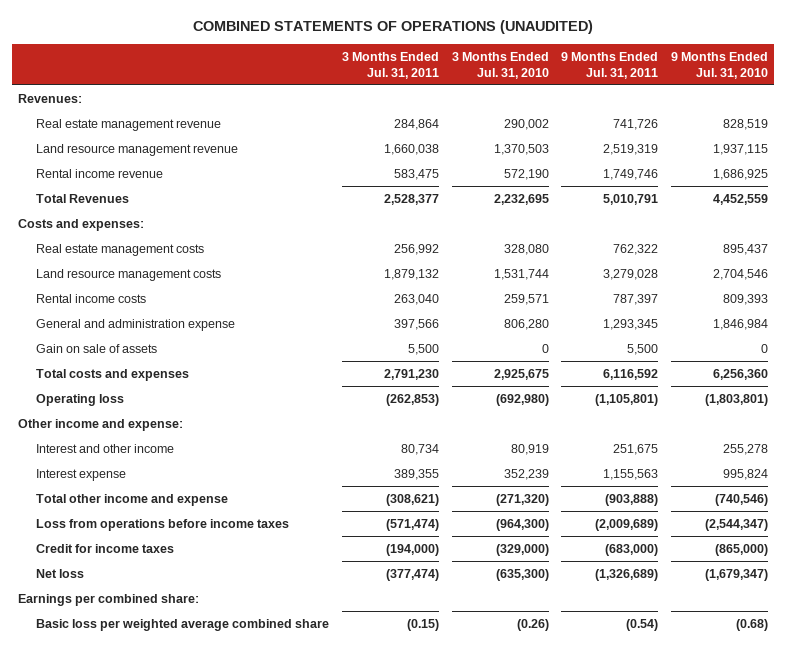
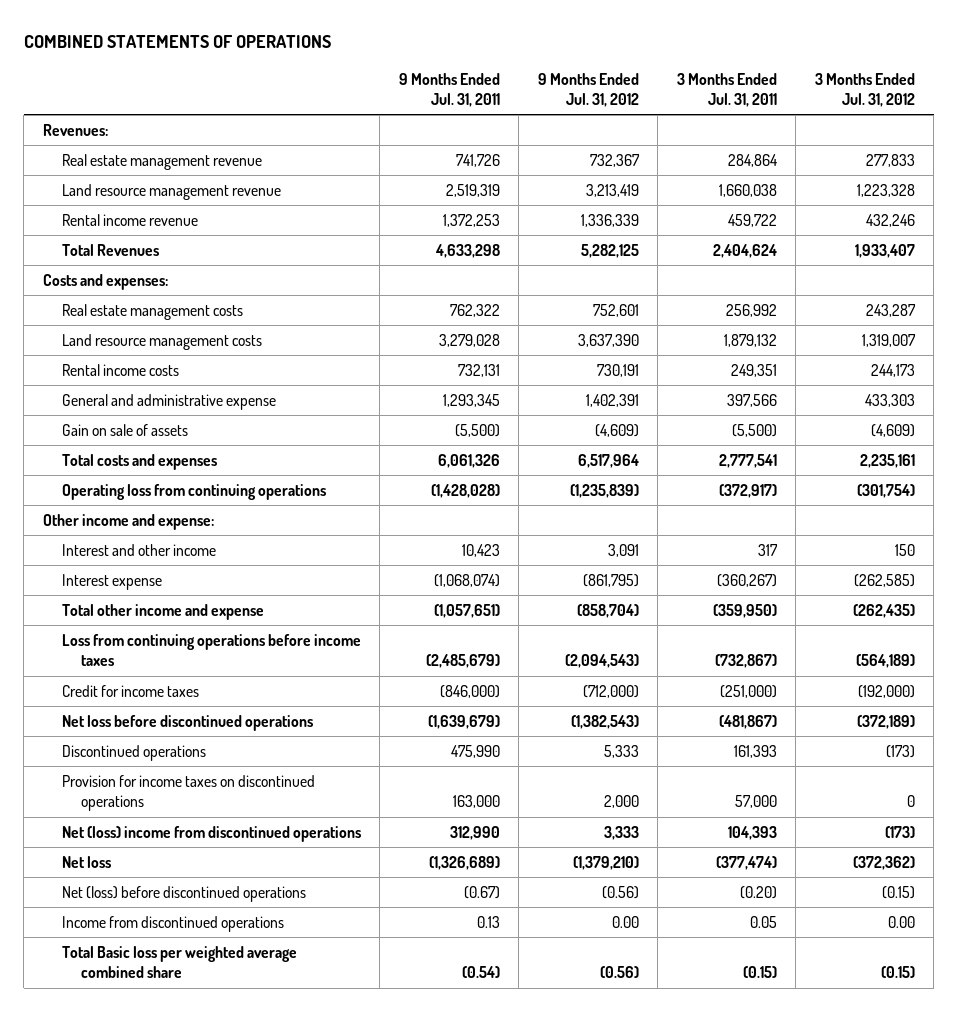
[192,20,593,35] COMBINED STATEMENTS OF OPERATIONS (UNAUDITED) -> [23,35,331,49] COMBINED STATEMENTS OF OPERATIONS
[451,51,549,79] 3 Months Ended Jul. 31, 2010 -> none
[671,51,769,79] 9 Months Ended Jul. 31, 2010 -> none
none -> [537,72,639,107] 9 Months Ended Jul. 31, 2012
none -> [814,72,915,107] 3 Months Ended Jul. 31, 2012
[394,168,440,180] 583,475 -> [727,213,777,227] 459,722
[603,168,659,180] 1,749,746 -> [442,213,500,227] 1,372,253
[384,193,440,205] 2,528,377 -> [712,243,777,258] 2,404,624
[603,193,659,205] 5,010,791 -> [434,243,500,258] 4,633,298
[36,393,125,406] Operating loss -> none
[394,293,440,305] 263,040 -> [730,363,777,377] 249,351
[613,293,659,305] 787,397 -> [457,363,500,377] 732,131
[36,318,236,331] General and administration expense -> [61,393,276,410] General and administrative expense
[408,343,440,355] 5,500 -> [731,423,777,437] (5,500)
[627,343,659,355] 5,500 -> [454,423,500,437] (5,500)
[384,368,440,380] 2,791,230 -> [718,453,777,468] 2,777,541
[603,368,659,380] 6,116,592 -> [437,453,500,468] 6,061,326
none -> [61,483,326,500] Operating loss from continuing operations
[401,443,440,455] 80,734 -> [757,543,778,556] 317
[613,443,659,455] 251,675 -> [461,543,500,557] 10,423
[394,468,440,480] 389,355 -> [716,573,777,587] (360,267)
[603,468,659,480] 1,155,563 -> [433,573,500,587] (1,068,074)
[386,493,440,506] (308,621) -> [712,603,777,618] (359,950)
[605,493,659,506] (903,888) -> [433,603,500,618] (1,057,651)
[36,518,290,531] Loss from operations before income taxes -> [61,633,361,667] Loss from continuing operations before income taxes
[386,518,440,531] (571,474) -> [714,654,777,669] (732,867)
[595,518,659,531] (2,009,689) -> [425,654,500,669] (2,485,679)
[386,543,440,556] (194,000) -> [719,684,777,698] (251,000)
[605,543,659,556] (683,000) -> [439,684,500,698] (846,000)
none -> [61,714,313,731] Net loss before discontinued operations
none -> [61,744,206,761] Discontinued operations
none -> [61,774,315,812] Provision for income taxes on discontinued operations
none -> [61,825,361,842] Net (loss) income from discontinued operations
[17,593,199,606] Earnings per combined share: -> none
none -> [61,885,306,902] Net (loss) before discontinued operations
none -> [61,915,284,932] Income from discontinued operations
[36,618,330,631] Basic loss per weighted average combined share -> [61,945,297,979] Total Basic loss per weighted average combined share

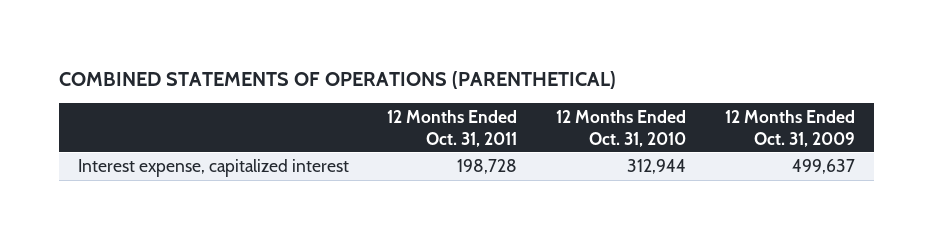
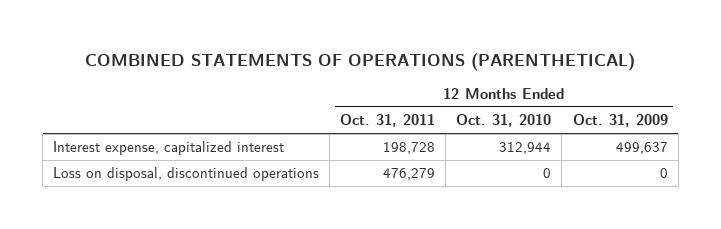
none -> [53,167,320,182] Loss on disposal, discontinued operations

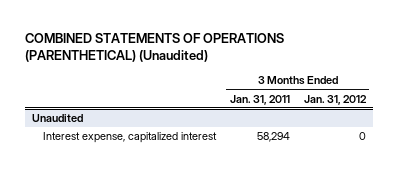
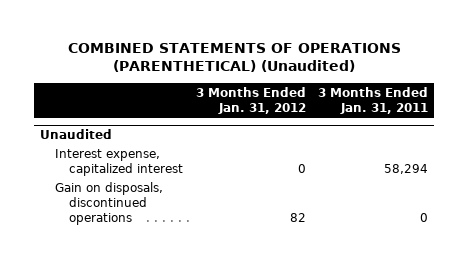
none -> [54,181,163,226] Gain on disposals, discontinued operations

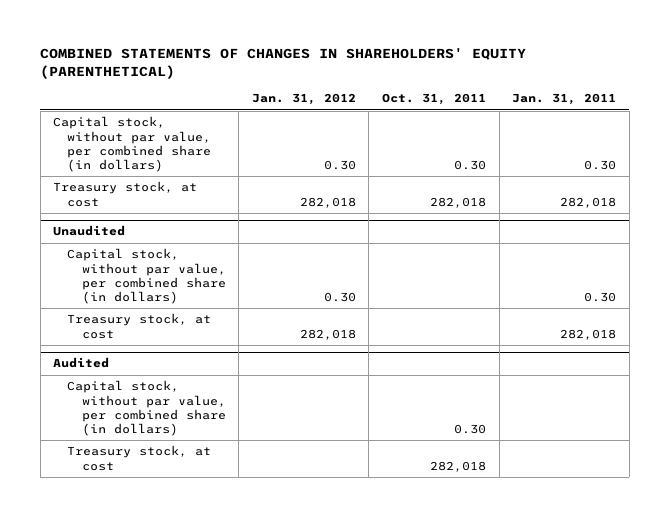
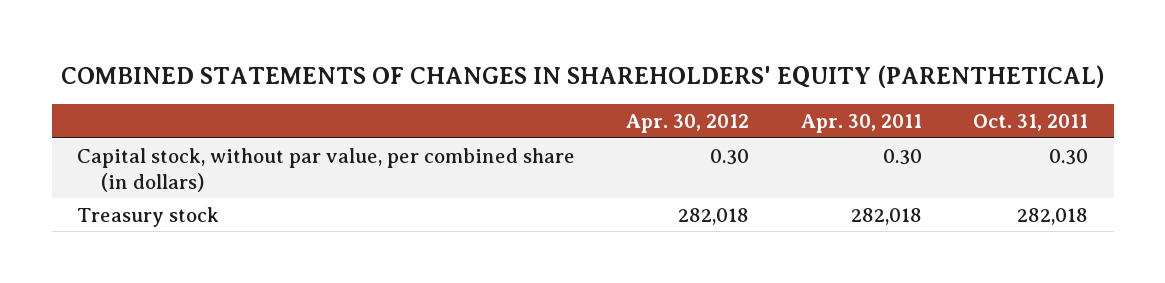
[251,93,356,106] Jan. 31, 2012 -> none
[512,93,617,106] Jan. 31, 2011 -> none
none -> [626,114,750,134] Apr. 30, 2012
none -> [800,114,922,134] Apr. 30, 2011
[53,225,126,237] Unaudited -> none
[67,248,226,305] Capital stock, without par value, per combined share (in dollars) -> none
[67,313,212,339] Treasury stock, at cost -> none
[53,357,110,369] Audited -> none
[67,380,226,437] Capital stock, without par value, per combined share (in dollars) -> none
[67,445,212,471] Treasury stock, at cost -> none
[53,181,198,207] Treasury stock, at cost -> [77,206,220,227] Treasury stock

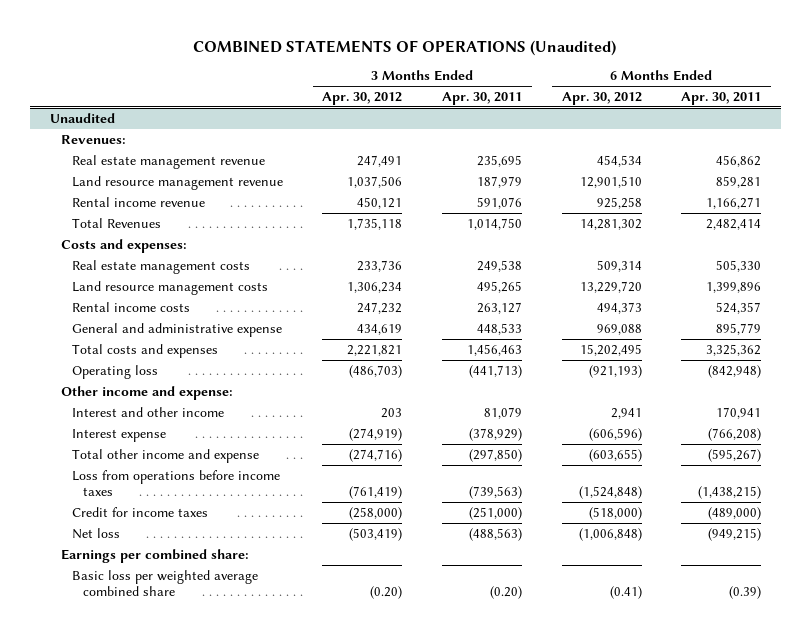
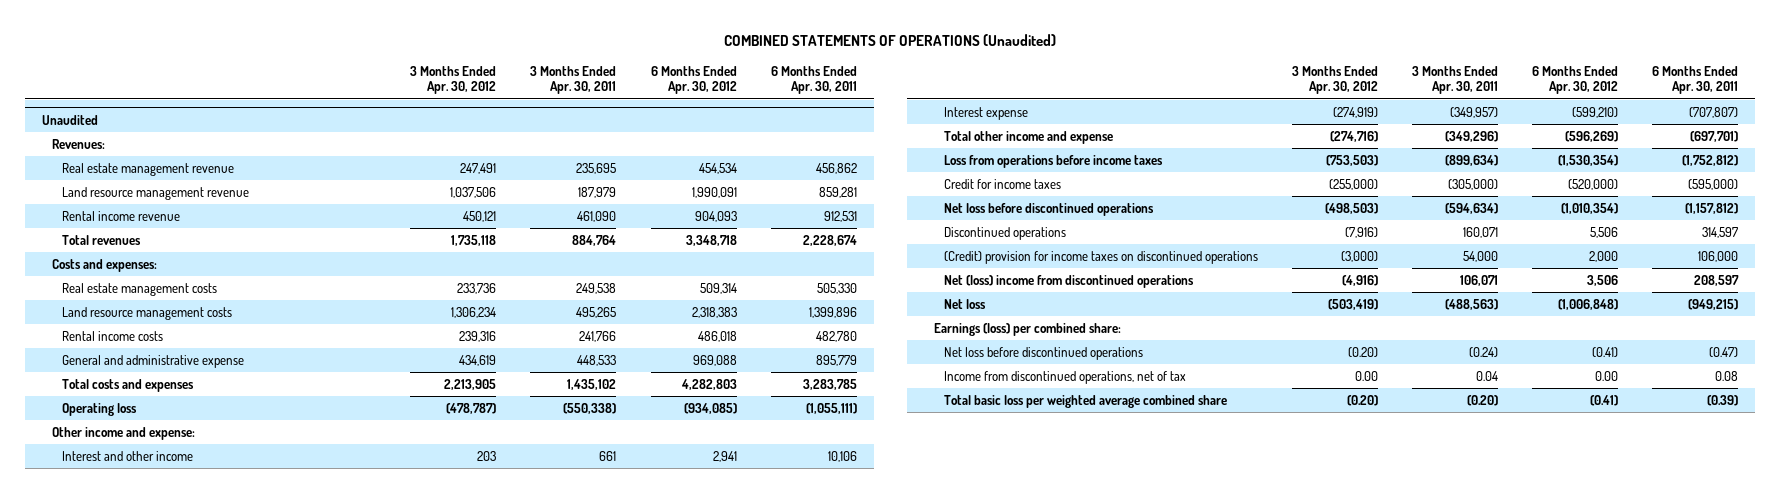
[579,175,642,188] 12,901,510 -> [691,187,737,199] 1,990,091
[477,196,523,209] 591,076 -> [577,211,617,223] 461,090
[596,196,642,209] 925,258 -> [694,211,737,223] 904,093
[706,196,762,209] 1,166,271 -> [823,211,857,223] 912,531
[71,217,161,228] Total Revenues -> [62,235,142,246] Total revenues
[467,217,523,230] 1,014,750 -> [572,235,617,247] 884,764
[579,218,642,230] 14,281,302 -> [685,235,737,247] 3,348,718
[706,218,762,230] 2,482,414 -> [802,235,857,247] 2,228,674
[579,280,642,293] 13,229,720 -> [691,307,737,319] 2,318,383
[357,301,403,314] 247,232 -> [459,331,497,343] 239,316
[477,301,523,314] 263,127 -> [579,331,617,343] 241,766
[596,301,642,314] 494,373 -> [697,331,737,343] 486,018
[716,301,762,314] 524,357 -> [815,331,857,343] 482,780
[347,344,403,356] 2,221,821 -> [444,379,497,391] 2,213,905
[467,343,523,356] 1,456,463 -> [567,379,617,391] 1,435,102
[579,343,642,356] 15,202,495 -> [680,379,737,391] 4,282,803
[706,343,762,356] 3,325,362 -> [802,379,857,391] 3,283,785
[349,364,403,378] (486,703) -> [446,403,497,415] (478,787)
[469,364,523,378] (441,713) -> [563,403,617,415] (550,338)
[588,364,642,378] (921,193) -> [683,403,737,415] (934,085)
[708,364,762,378] (842,948) -> [805,403,857,415] (1,055,111)
[484,406,523,419] 81,079 -> [599,451,617,462] 661
[716,406,762,419] 170,941 -> [827,451,857,463] 10,106
[469,427,523,441] (378,929) -> [1449,107,1498,119] (349,957)
[588,427,642,441] (606,596) -> [1571,107,1618,119] (599,210)
[708,427,762,441] (766,208) -> [1689,107,1739,119] (707,807)
[469,448,523,462] (297,850) -> [1444,131,1498,143] (349,296)
[588,448,642,462] (603,655) -> [1564,131,1618,143] (596,269)
[708,448,762,462] (595,267) -> [1690,131,1739,143] (697,701)
[349,486,403,500] (761,419) -> [1325,155,1378,167] (753,503)
[469,486,523,500] (739,563) -> [1444,155,1498,167] (899,634)
[578,486,642,500] (1,524,848) -> [1557,155,1618,167] (1,530,354)
[698,486,762,500] (1,438,215) -> [1682,155,1739,167] (1,752,812)
[349,506,403,520] (258,000) -> [1328,179,1378,191] (255,000)
[469,506,523,520] (251,000) -> [1447,179,1498,191] (305,000)
[588,506,642,520] (518,000) -> [1567,179,1618,191] (520,000)
[708,506,762,520] (489,000) -> [1688,179,1739,191] (595,000)
none -> [943,203,1154,217] Net loss before discontinued operations
none -> [943,227,1066,241] Discontinued operations
none -> [943,251,1258,265] (Credit) provision for income taxes on discontinued operations
none -> [943,275,1194,289] Net (loss) income from discontinued operations
[60,548,249,563] Earnings per combined share: -> [933,323,1121,337] Earnings (loss) per combined share:
none -> [943,347,1143,361] Net loss before discontinued operations
none -> [943,371,1186,385] Income from discontinued operations, net of tax
[71,569,258,597] Basic loss per weighted average combined share -> [943,395,1227,409] Total basic loss per weighted average combined share

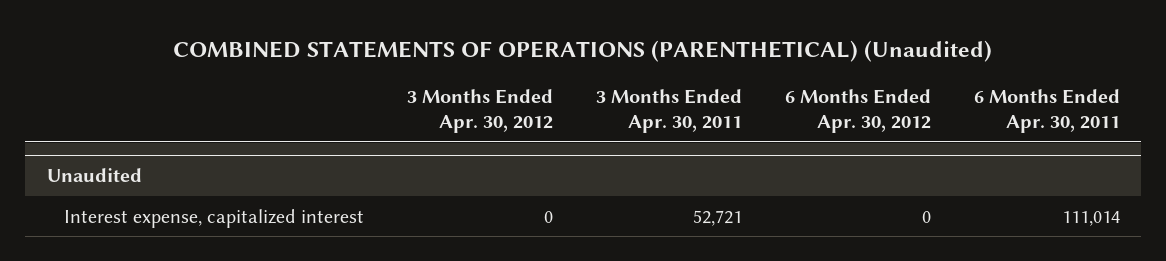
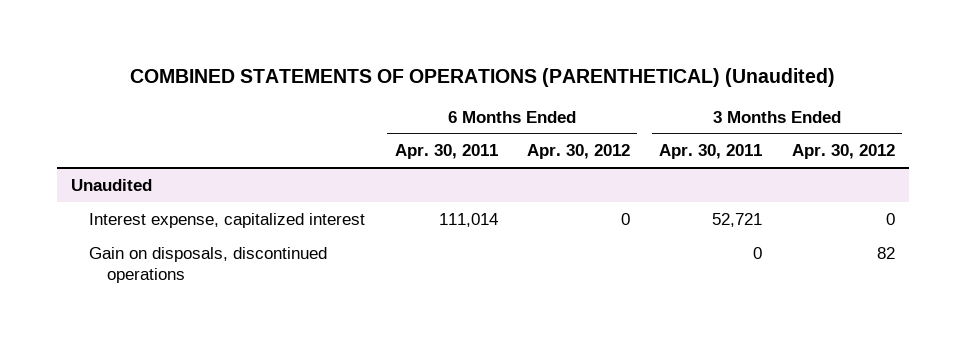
none -> [89,246,328,284] Gain on disposals, discontinued operations

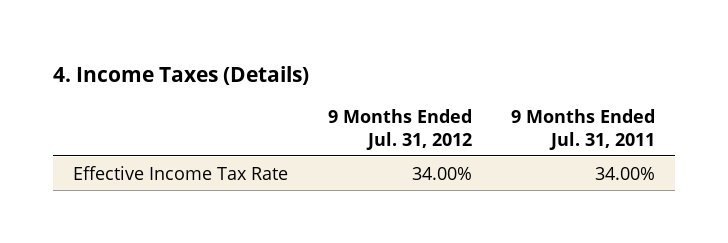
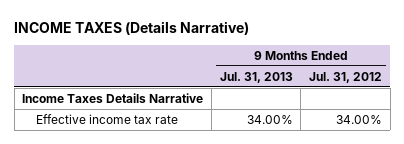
[53,65,310,85] 4. Income Taxes (Details) -> [14,20,250,35] INCOME TAXES (Details Narrative)
[510,108,655,150] 9 Months Ended Jul. 31, 2011 -> none
none -> [219,71,293,83] Jul. 31, 2013
none -> [22,92,204,103] Income Taxes Details Narrative
[73,165,289,180] Effective Income Tax Rate -> [35,113,178,124] Effective income tax rate

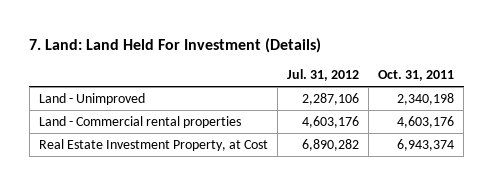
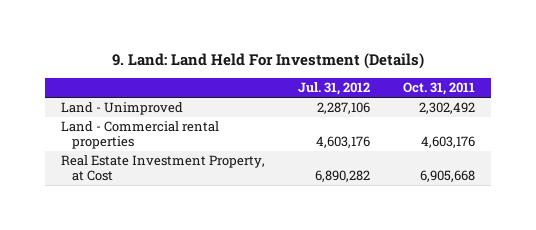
[29,37,322,53] 7. Land: Land Held For Investment (Details) -> [111,52,424,69] 9. Land: Land Held For Investment (Details)
[397,92,455,105] 2,340,198 -> [418,102,475,115] 2,302,492
[397,138,455,151] 6,943,374 -> [419,170,475,183] 6,905,668

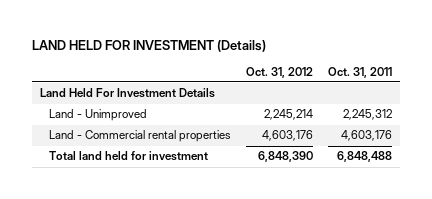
[111,52,424,69] 9. Land: Land Held For Investment (Details) -> [31,39,266,52] LAND HELD FOR INVESTMENT (Details)
[297,82,370,96] Jul. 31, 2012 -> none
none -> [245,66,313,78] Oct. 31, 2012
none -> [39,88,215,99] Land Held For Investment Details
[418,102,475,115] 2,302,492 -> [343,109,393,121] 2,245,312
[60,155,265,182] Real Estate Investment Property, at Cost -> none
none -> [49,151,209,162] Total land held for investment

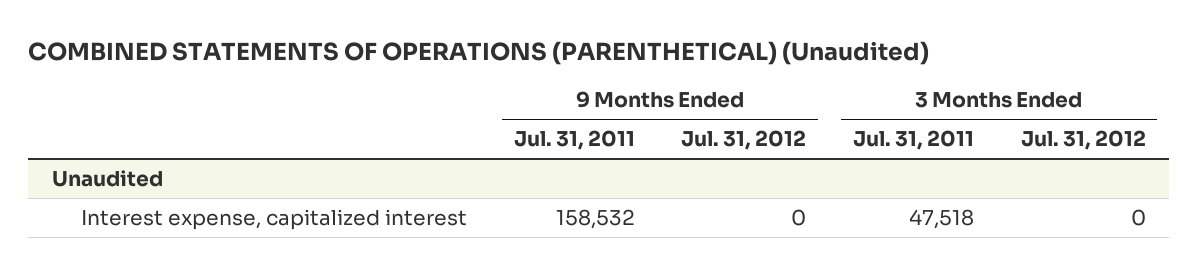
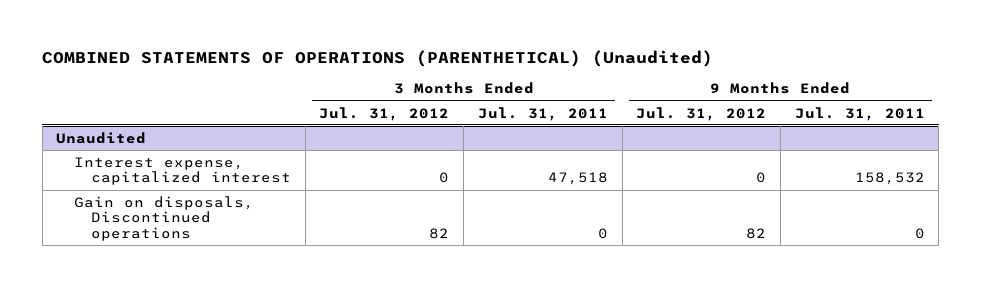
none -> [73,195,254,241] Gain on disposals, Discontinued operations

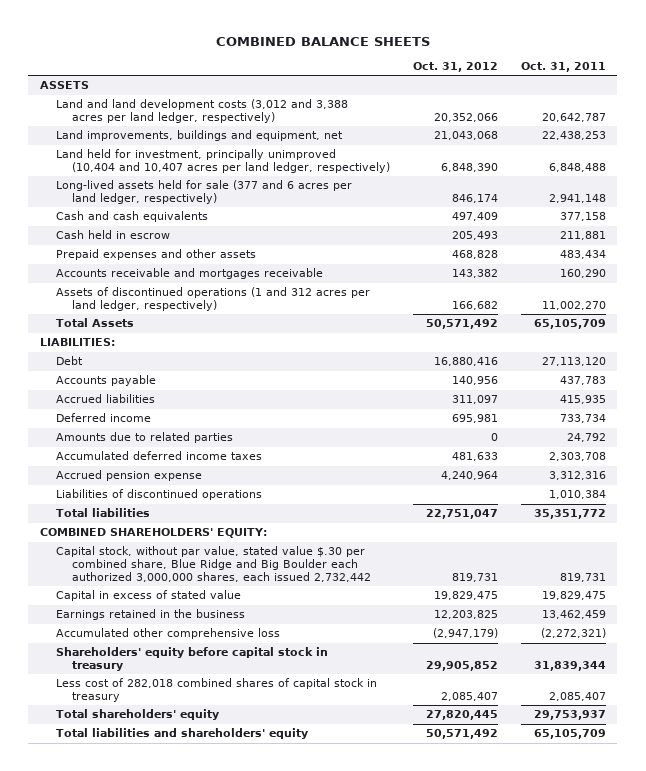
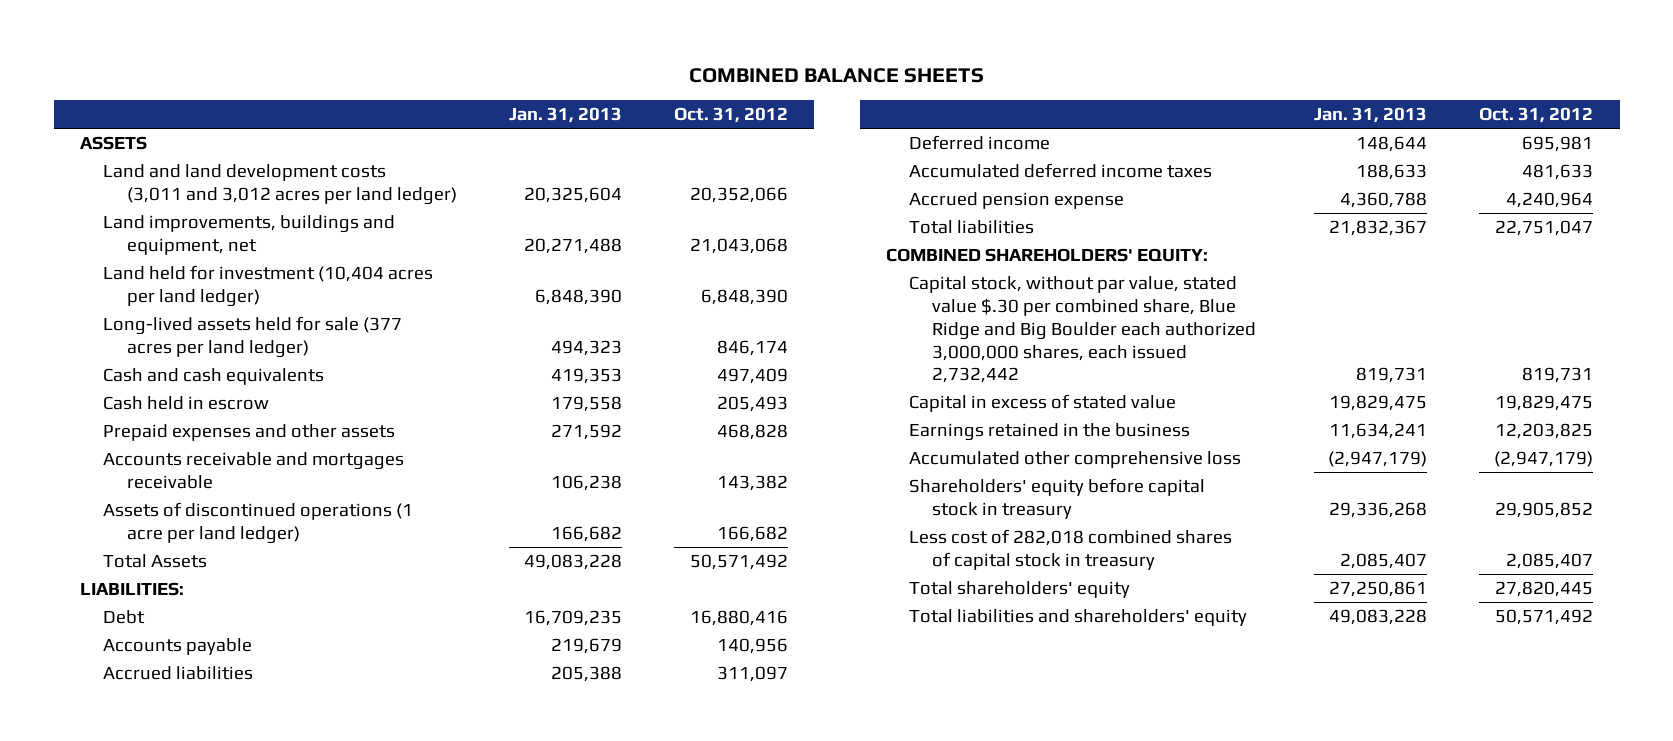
[520,61,606,72] Oct. 31, 2011 -> none
none -> [508,107,622,124] Jan. 31, 2013
[55,99,348,123] Land and land development costs (3,012 and 3,388 acres per land ledger, respectively) -> [103,163,457,205] Land and land development costs (3,011 and 3,012 acres per land ledger)
[55,149,390,173] Land held for investment, principally unimproved (10,404 and 10,407 acres per land ledger, respectively) -> [103,264,434,307] Land held for investment (10,404 acres per land ledger)
[55,180,352,204] Long-lived assets held for sale (377 and 6 acres per land ledger, respectively) -> [103,315,403,358] Long-lived assets held for sale (377 acres per land ledger)
[55,287,370,311] Assets of discontinued operations (1 and 312 acres per land ledger, respectively) -> [103,501,414,544] Assets of discontinued operations (1 acre per land ledger)
[55,432,233,444] Amounts due to related parties -> none
[55,489,262,501] Liabilities of discontinued operations -> none

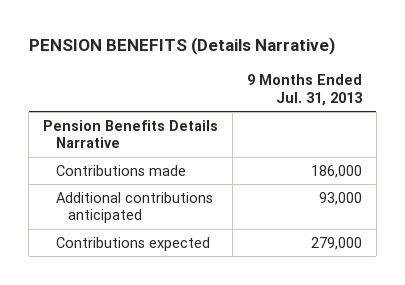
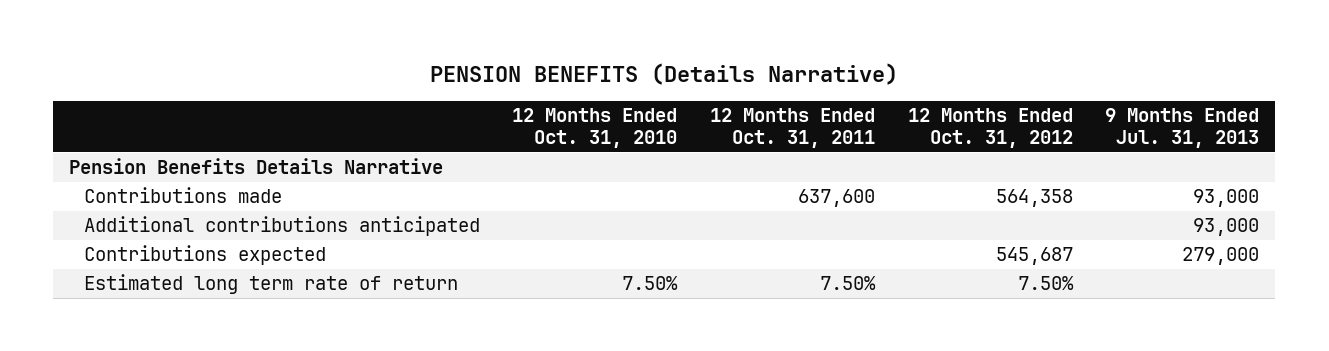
none -> [512,108,678,149] 12 Months Ended Oct. 31, 2010
none -> [709,108,875,149] 12 Months Ended Oct. 31, 2011
none -> [907,108,1073,149] 12 Months Ended Oct. 31, 2012
[310,164,362,178] 186,000 -> [1193,189,1260,208] 93,000
none -> [83,274,458,295] Estimated long term rate of return

